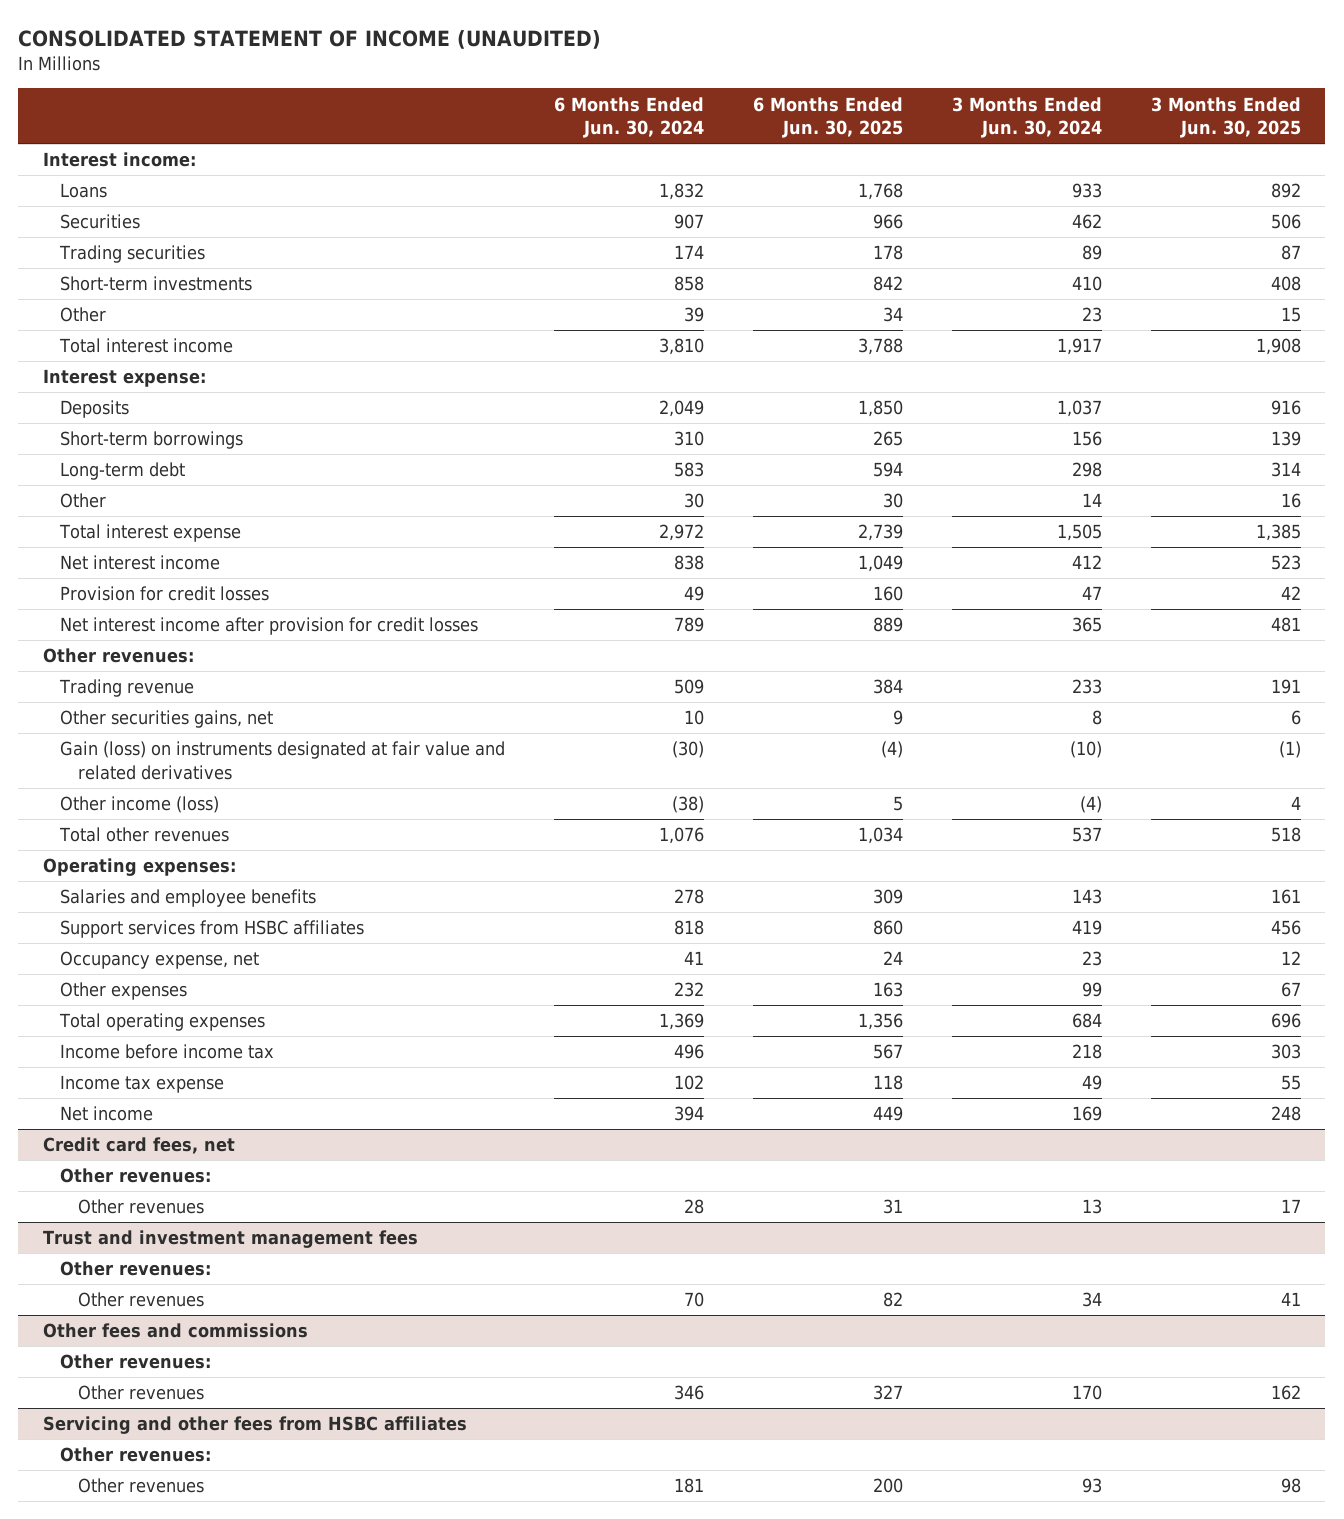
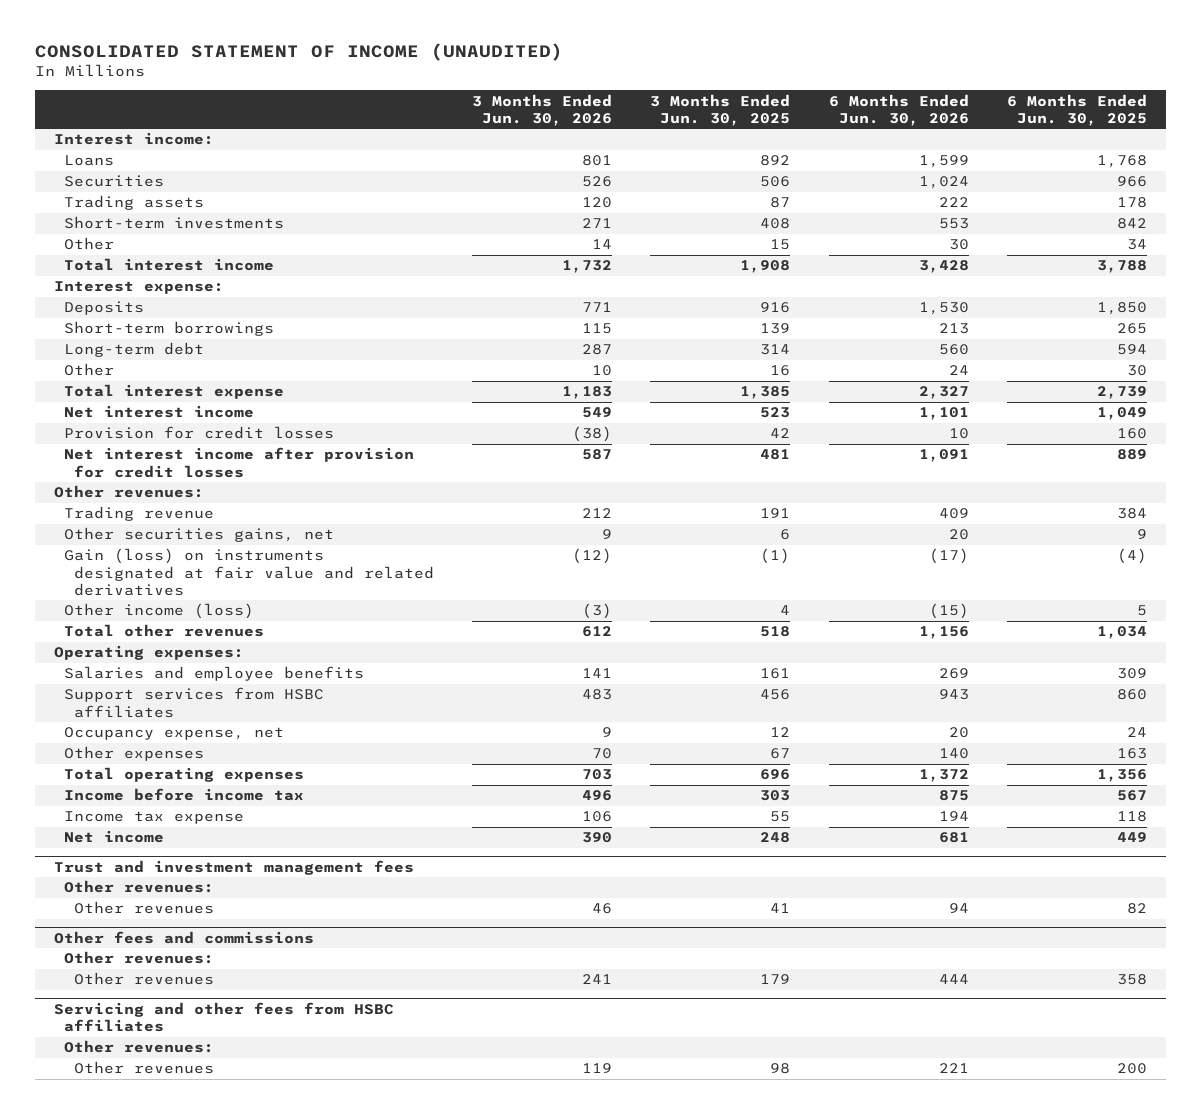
[554,96,705,138] 6 Months Ended Jun. 30, 2024 -> none
[952,96,1103,138] 3 Months Ended Jun. 30, 2024 -> none
none -> [472,93,613,126] 3 Months Ended Jun. 30, 2026
none -> [828,93,969,126] 6 Months Ended Jun. 30, 2026
[59,245,206,264] Trading securities -> [63,195,204,211] Trading assets
[42,1137,235,1155] Credit card fees, net -> none
[60,1168,212,1184] Other revenues: -> none
[78,1199,205,1215] Other revenues -> none
[873,1385,904,1401] 327 -> [1116,974,1147,986] 358
[1270,1385,1301,1401] 162 -> [760,974,791,985] 179

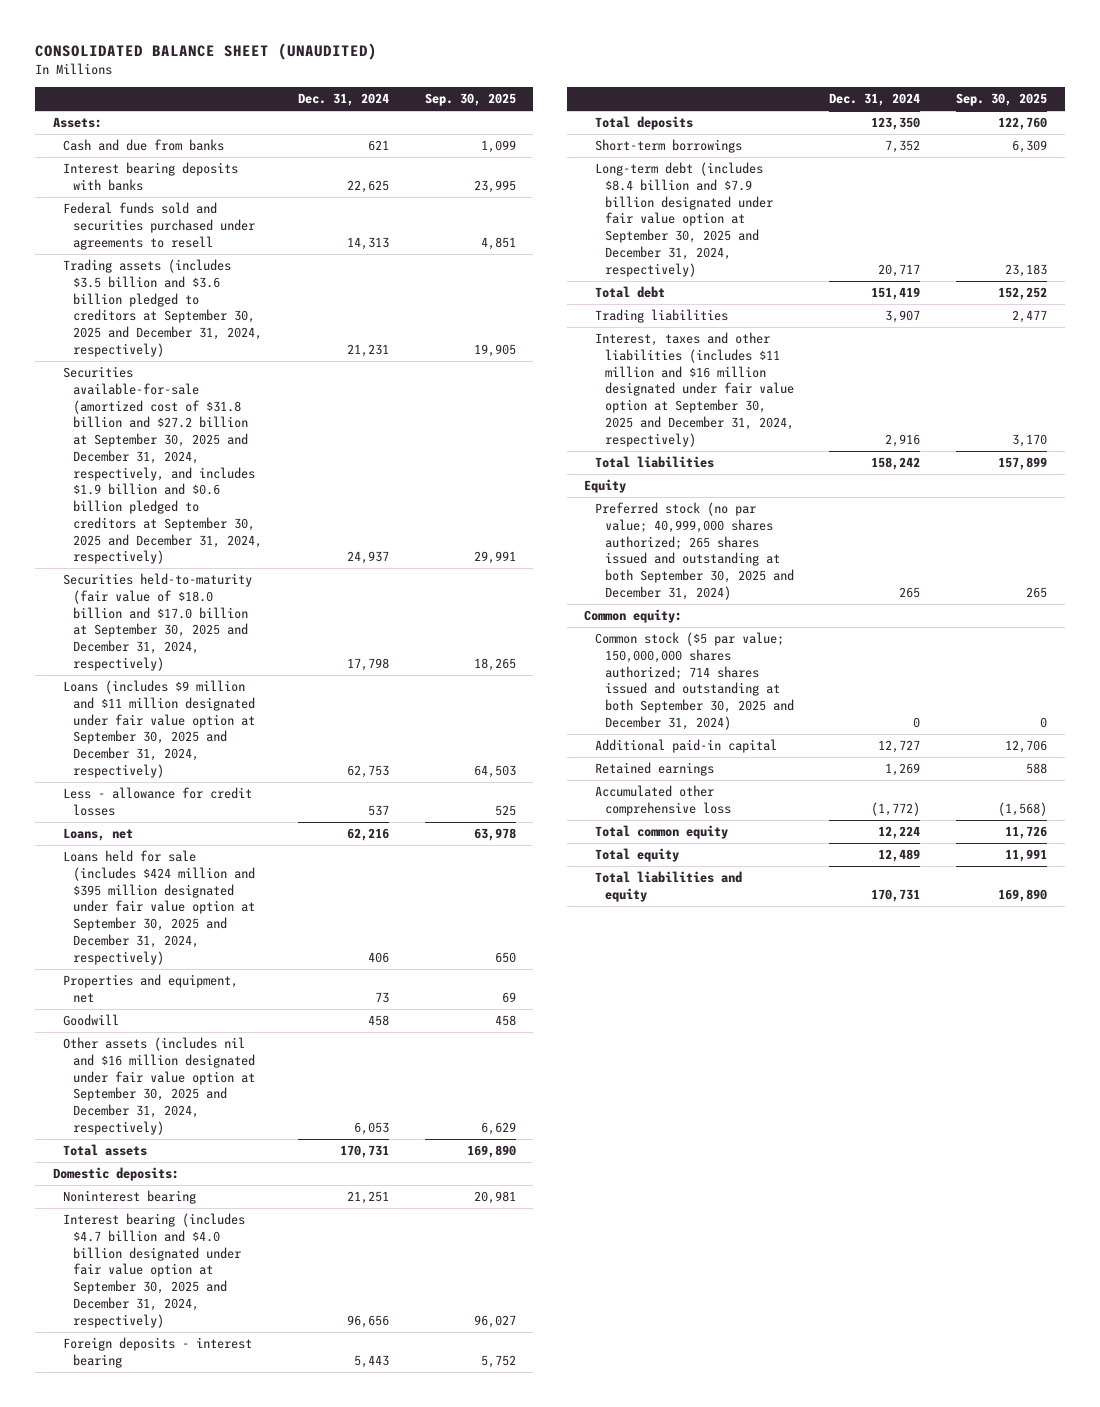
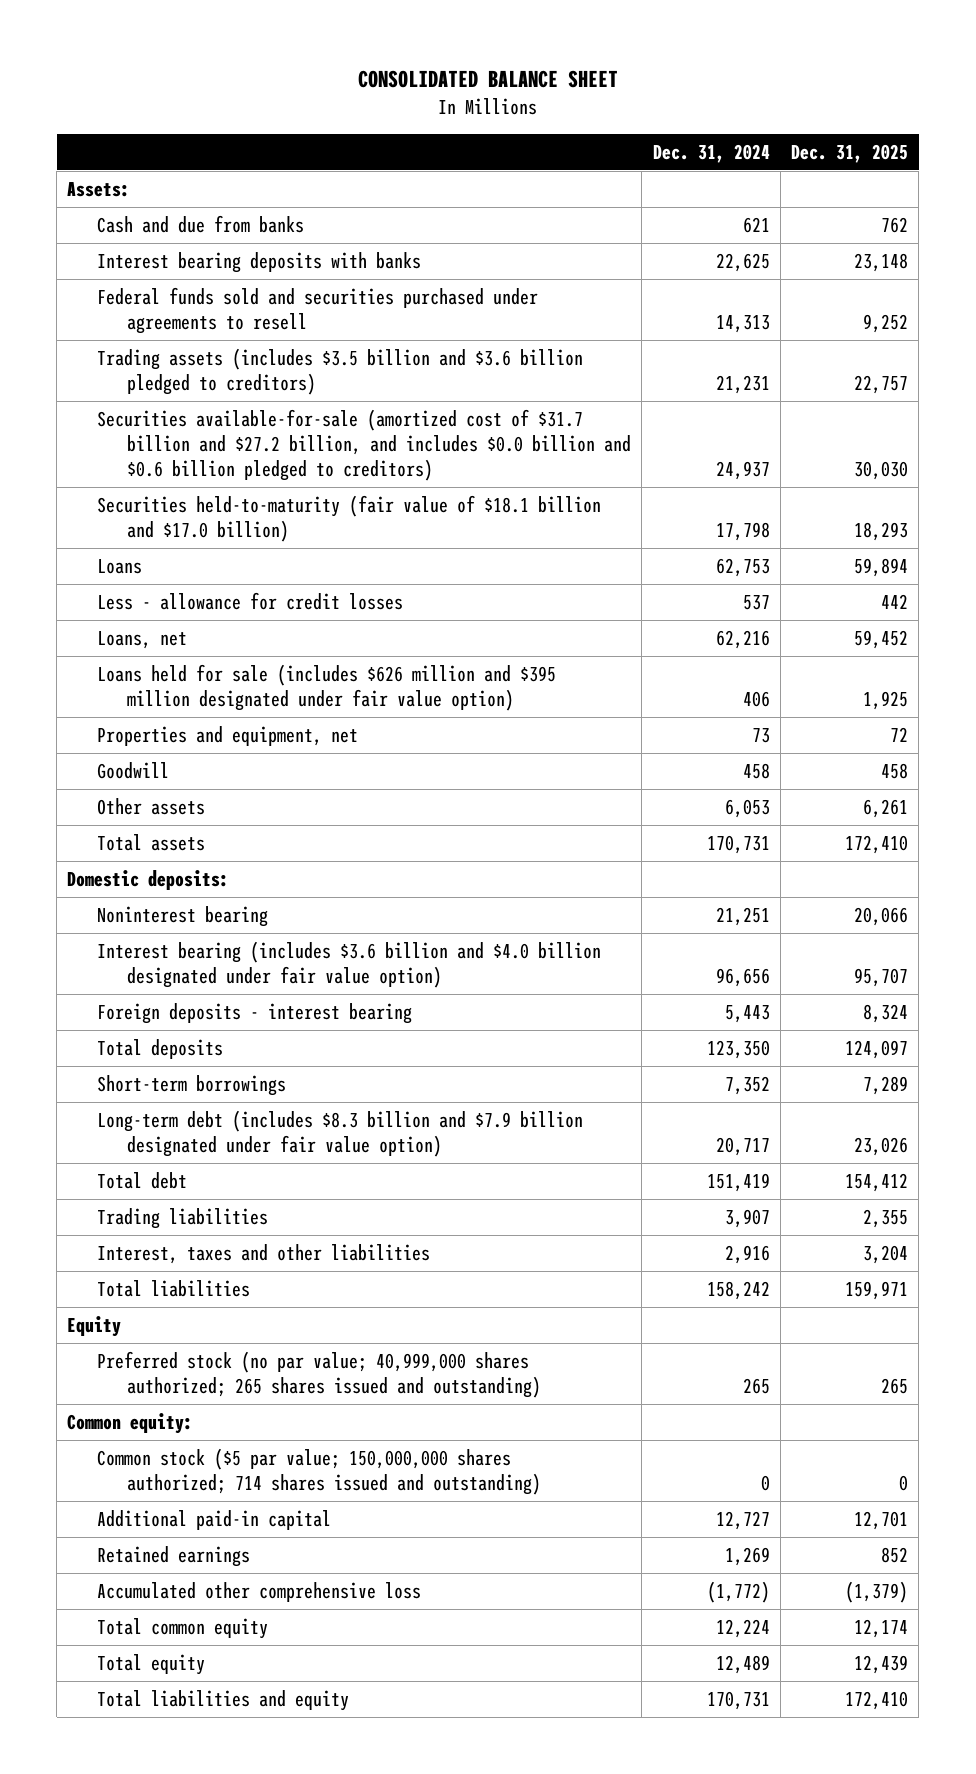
[35,42,378,60] CONSOLIDATED BALANCE SHEET (UNAUDITED) -> [357,70,618,89] CONSOLIDATED BALANCE SHEET
[424,93,516,107] Sep. 30, 2025 -> none
none -> [791,143,909,163] Dec. 31, 2025
[63,259,263,357] Trading assets (includes $3.5 billion and $3.6 billion pledged to creditors at September 30, 2025 and December 31, 2024, respectively) -> [97,347,584,396] Trading assets (includes $3.5 billion and $3.6 billion pledged to creditors)
[63,366,263,565] Securities available-for-sale (amortized cost of $31.8 billion and $27.2 billion at September 30, 2025 and December 31, 2024, respectively, and includes $1.9 billion and $0.6 billion pledged to creditors at September 30, 2025 and December 31, 2024, respectively) -> [97,408,632,482] Securities available-for-sale (amortized cost of $31.7 billion and $27.2 billion, and includes $0.0 billion and $0.6 billion pledged to creditors)
[63,573,253,671] Securities held-to-maturity (fair value of $18.0 billion and $17.0 billion at September 30, 2025 and December 31, 2024, respectively) -> [97,494,602,543] Securities held-to-maturity (fair value of $18.1 billion and $17.0 billion)
[63,680,256,778] Loans (includes $9 million and $11 million designated under fair value option at September 30, 2025 and December 31, 2024, respectively) -> [97,558,143,574] Loans
[63,850,256,965] Loans held for sale (includes $424 million and $395 million designated under fair value option at September 30, 2025 and December 31, 2024, respectively) -> [97,663,557,712] Loans held for sale (includes $626 million and $395 million designated under fair value option)
[63,1037,256,1135] Other assets (includes nil and $16 million designated under fair value option at September 30, 2025 and December 31, 2024, respectively) -> [97,797,206,815] Other assets
[63,1213,246,1328] Interest bearing (includes $4.7 billion and $4.0 billion designated under fair value option at September 30, 2025 and December 31, 2024, respectively) -> [97,940,602,989] Interest bearing (includes $3.6 billion and $4.0 billion designated under fair value option)
[594,162,773,277] Long-term debt (includes $8.4 billion and $7.9 billion designated under fair value option at September 30, 2025 and December 31, 2024, respectively) -> [97,1109,584,1158] Long-term debt (includes $8.3 billion and $7.9 billion designated under fair value option)
[594,332,794,447] Interest, taxes and other liabilities (includes $11 million and $16 million designated under fair value option at September 30, 2025 and December 31, 2024, respectively) -> [97,1243,431,1264] Interest, taxes and other liabilities
[594,502,794,600] Preferred stock (no par value; 40,999,000 shares authorized; 265 shares issued and outstanding at both September 30, 2025 and December 31, 2024) -> [97,1350,542,1399] Preferred stock (no par value; 40,999,000 shares authorized; 265 shares issued and outstanding)
[594,632,794,730] Common stock ($5 par value; 150,000,000 shares authorized; 714 shares issued and outstanding at both September 30, 2025 and December 31, 2024) -> [97,1447,542,1496] Common stock ($5 par value; 150,000,000 shares authorized; 714 shares issued and outstanding)

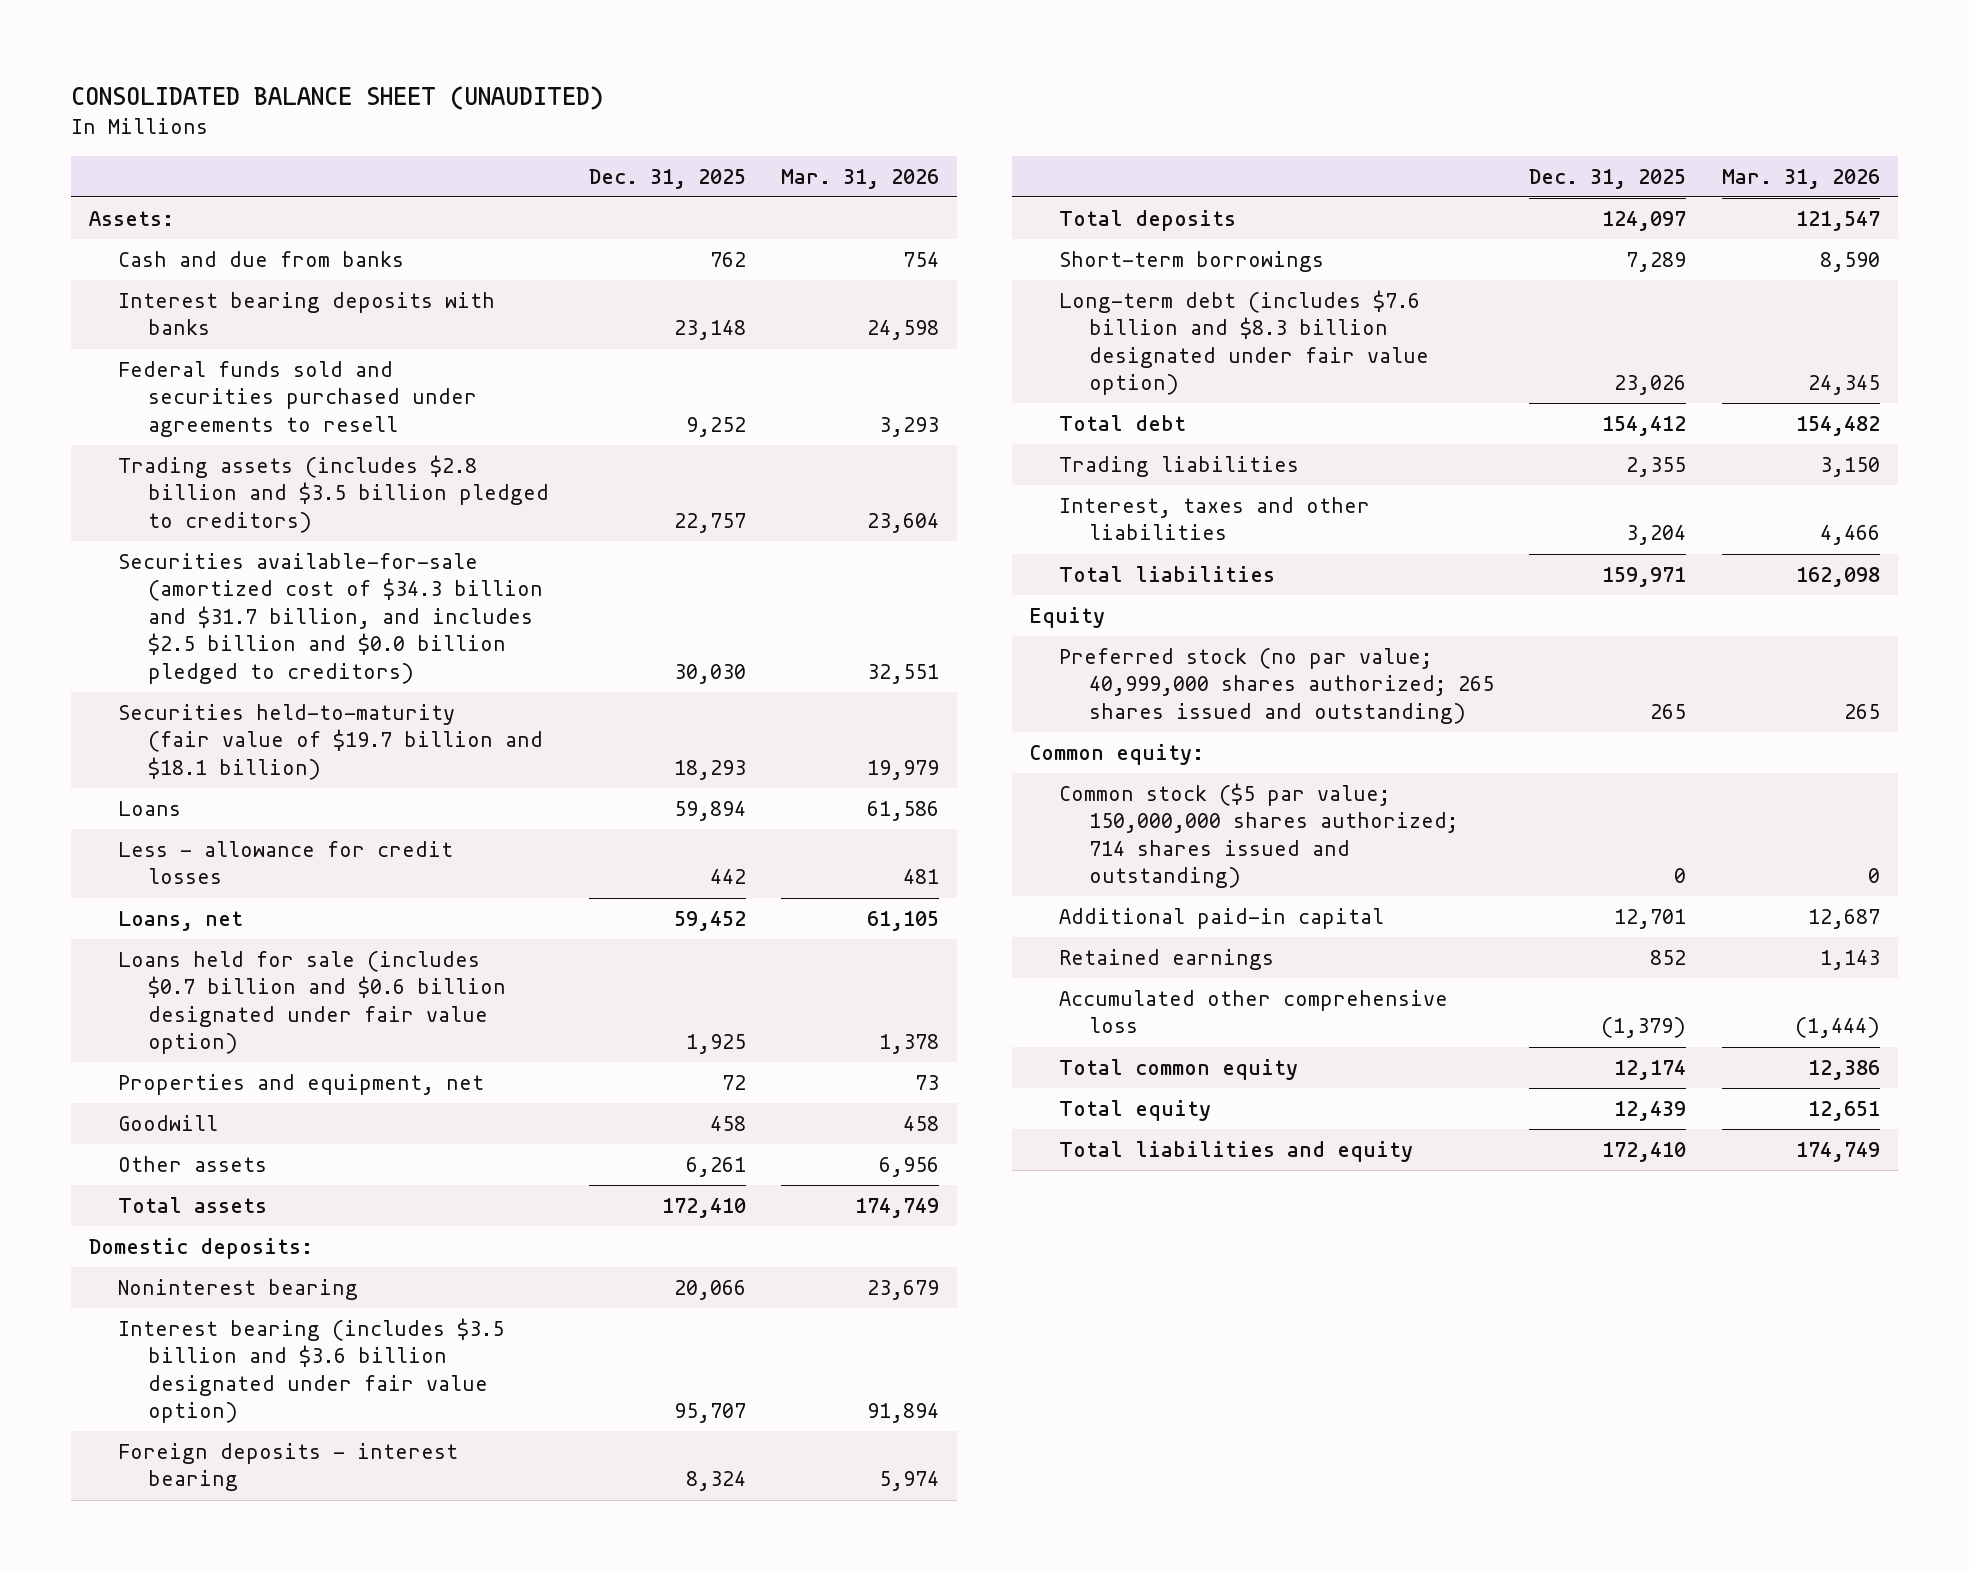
[357,70,618,89] CONSOLIDATED BALANCE SHEET -> [70,85,604,110] CONSOLIDATED BALANCE SHEET (UNAUDITED)
[652,143,770,163] Dec. 31, 2024 -> none
none -> [781,168,940,189] Mar. 31, 2026
[97,347,584,396] Trading assets (includes $3.5 billion and $3.6 billion pledged to creditors) -> [118,455,550,533] Trading assets (includes $2.8 billion and $3.5 billion pledged to creditors)
[97,408,632,482] Securities available-for-sale (amortized cost of $31.7 billion and $27.2 billion, and includes $0.0 billion and $0.6 billion pledged to creditors) -> [118,553,544,684] Securities available-for-sale (amortized cost of $34.3 billion and $31.7 billion, and includes $2.5 billion and $0.0 billion pledged to creditors)
[97,494,602,543] Securities held-to-maturity (fair value of $18.1 billion and $17.0 billion) -> [118,704,544,780] Securities held-to-maturity (fair value of $19.7 billion and $18.1 billion)
[97,663,557,712] Loans held for sale (includes $626 million and $395 million designated under fair value option) -> [118,951,507,1055] Loans held for sale (includes $0.7 billion and $0.6 billion designated under fair value option)
[97,940,602,989] Interest bearing (includes $3.6 billion and $4.0 billion designated under fair value option) -> [118,1318,505,1424] Interest bearing (includes $3.5 billion and $3.6 billion designated under fair value option)
[97,1109,584,1158] Long-term debt (includes $8.3 billion and $7.9 billion designated under fair value option) -> [1059,290,1429,396] Long-term debt (includes $7.6 billion and $8.3 billion designated under fair value option)

